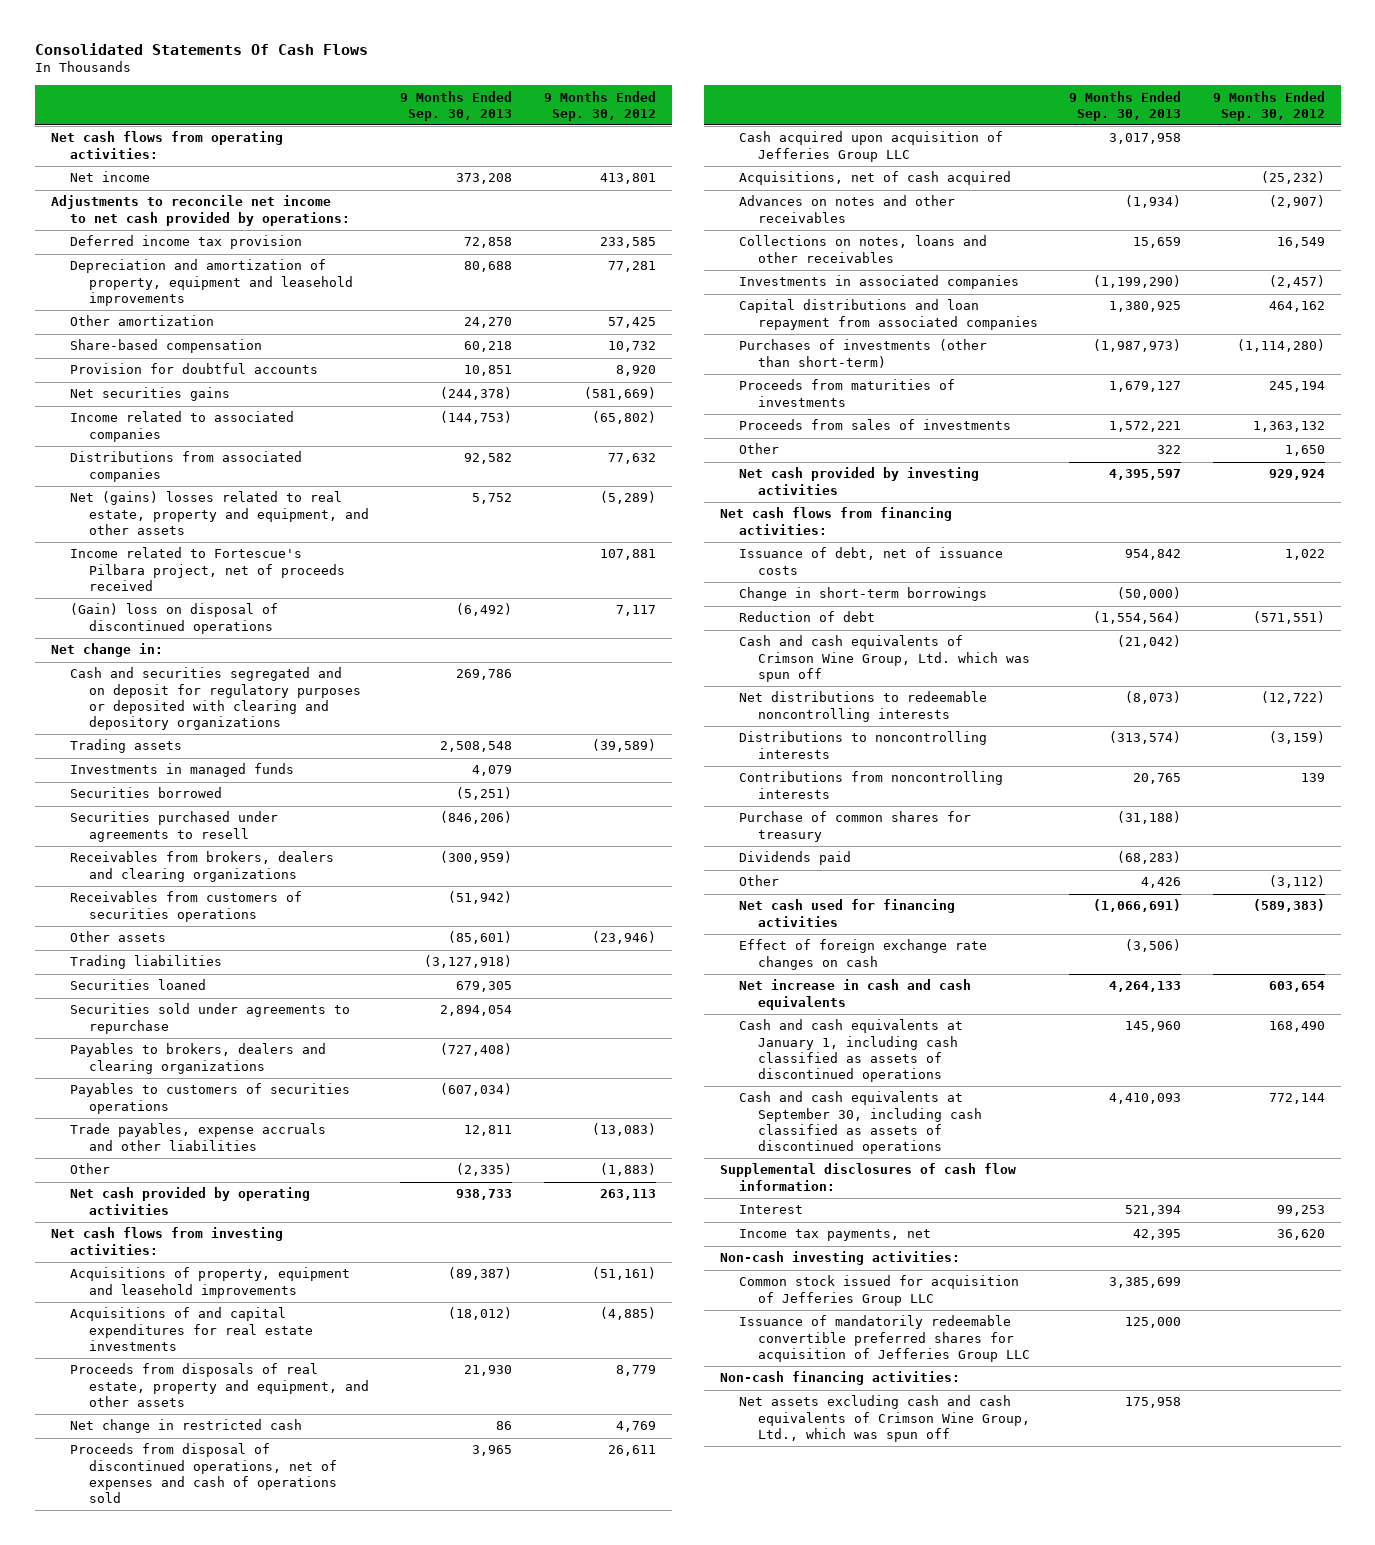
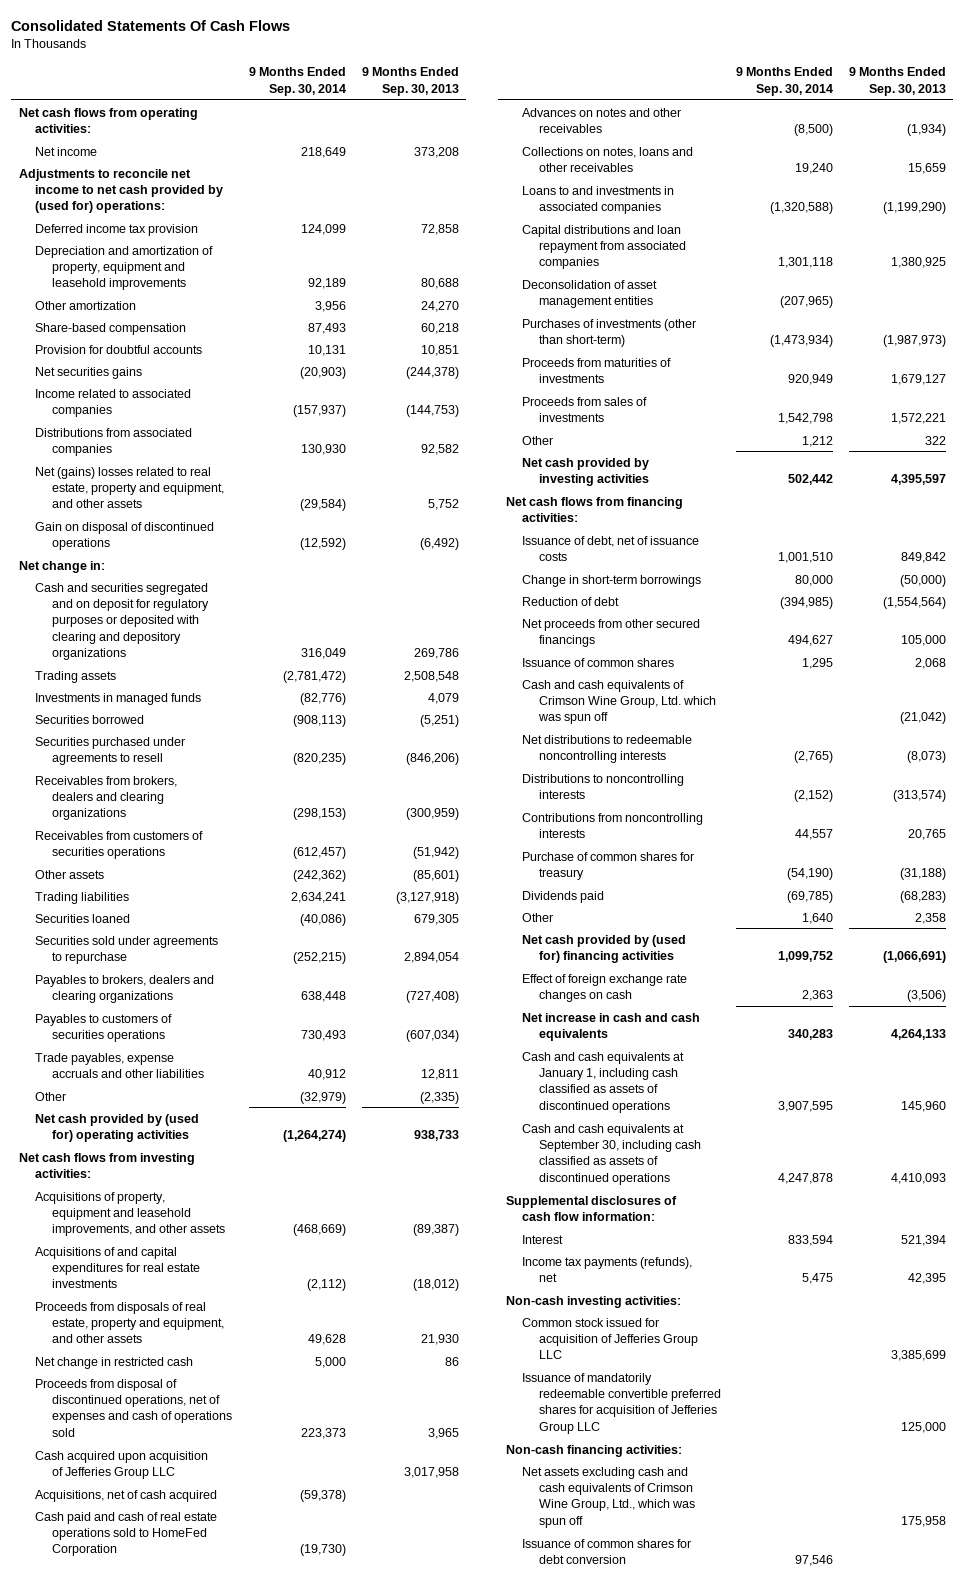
[543,90,656,121] 9 Months Ended Sep. 30, 2012 -> none
none -> [249,67,347,96] 9 Months Ended Sep. 30, 2014
[50,195,350,226] Adjustments to reconcile net income to net cash provided by operations: -> [18,168,224,214] Adjustments to reconcile net income to net cash provided by (used for) operations:
[69,547,345,592] Income related to Fortescue's Pilbara project, net of proceeds received -> none
[69,603,278,634] (Gain) loss on disposal of discontinued operations -> [35,521,215,550] Gain on disposal of discontinued operations
[69,1187,310,1215] Net cash provided by operating activities -> [35,1113,200,1142] Net cash provided by (used for) operating activities
[69,1267,350,1298] Acquisitions of property, equipment and leasehold improvements -> [35,1191,225,1237] Acquisitions of property, equipment and leasehold improvements, and other assets
none -> [35,1511,218,1557] Cash paid and cash of real estate operations sold to HomeFed Corporation
[738,275,1019,290] Investments in associated companies -> [522,185,675,214] Loans to and investments in associated companies
none -> [522,279,658,308] Deconsolidation of asset management entities
[1125,549,1182,561] 954,842 -> [900,551,946,563] 849,842
none -> [522,618,701,647] Net proceeds from other secured financings
none -> [522,657,675,667] Issuance of common shares
[1141,877,1182,889] 4,426 -> [914,912,946,924] 2,358
[738,899,955,927] Net cash used for financing activities -> [522,934,687,963] Net cash provided by (used for) financing activities
[738,1229,931,1242] Income tax payments, net -> [522,1256,693,1282] Income tax payments (refunds), net
none -> [522,1538,692,1564] Issuance of common shares for debt conversion

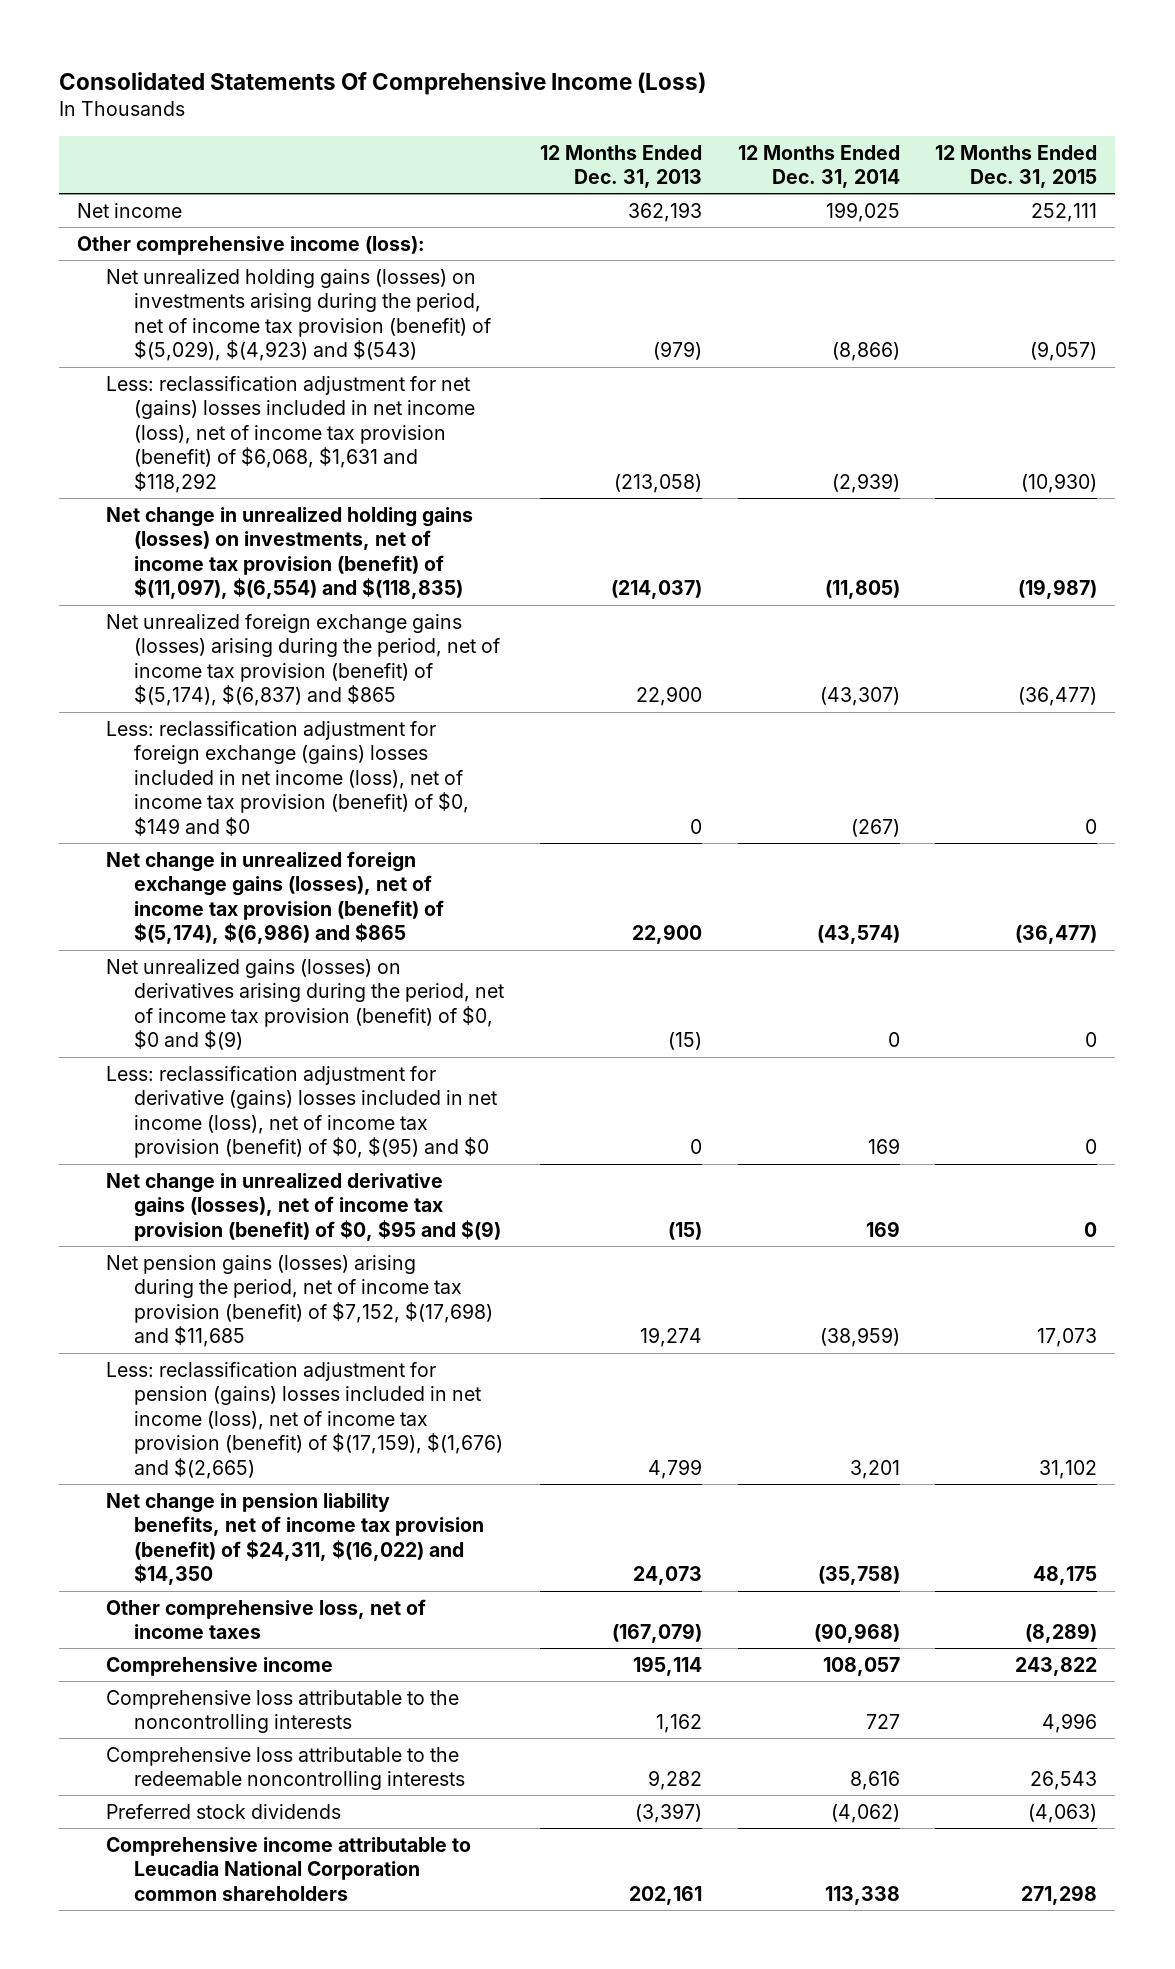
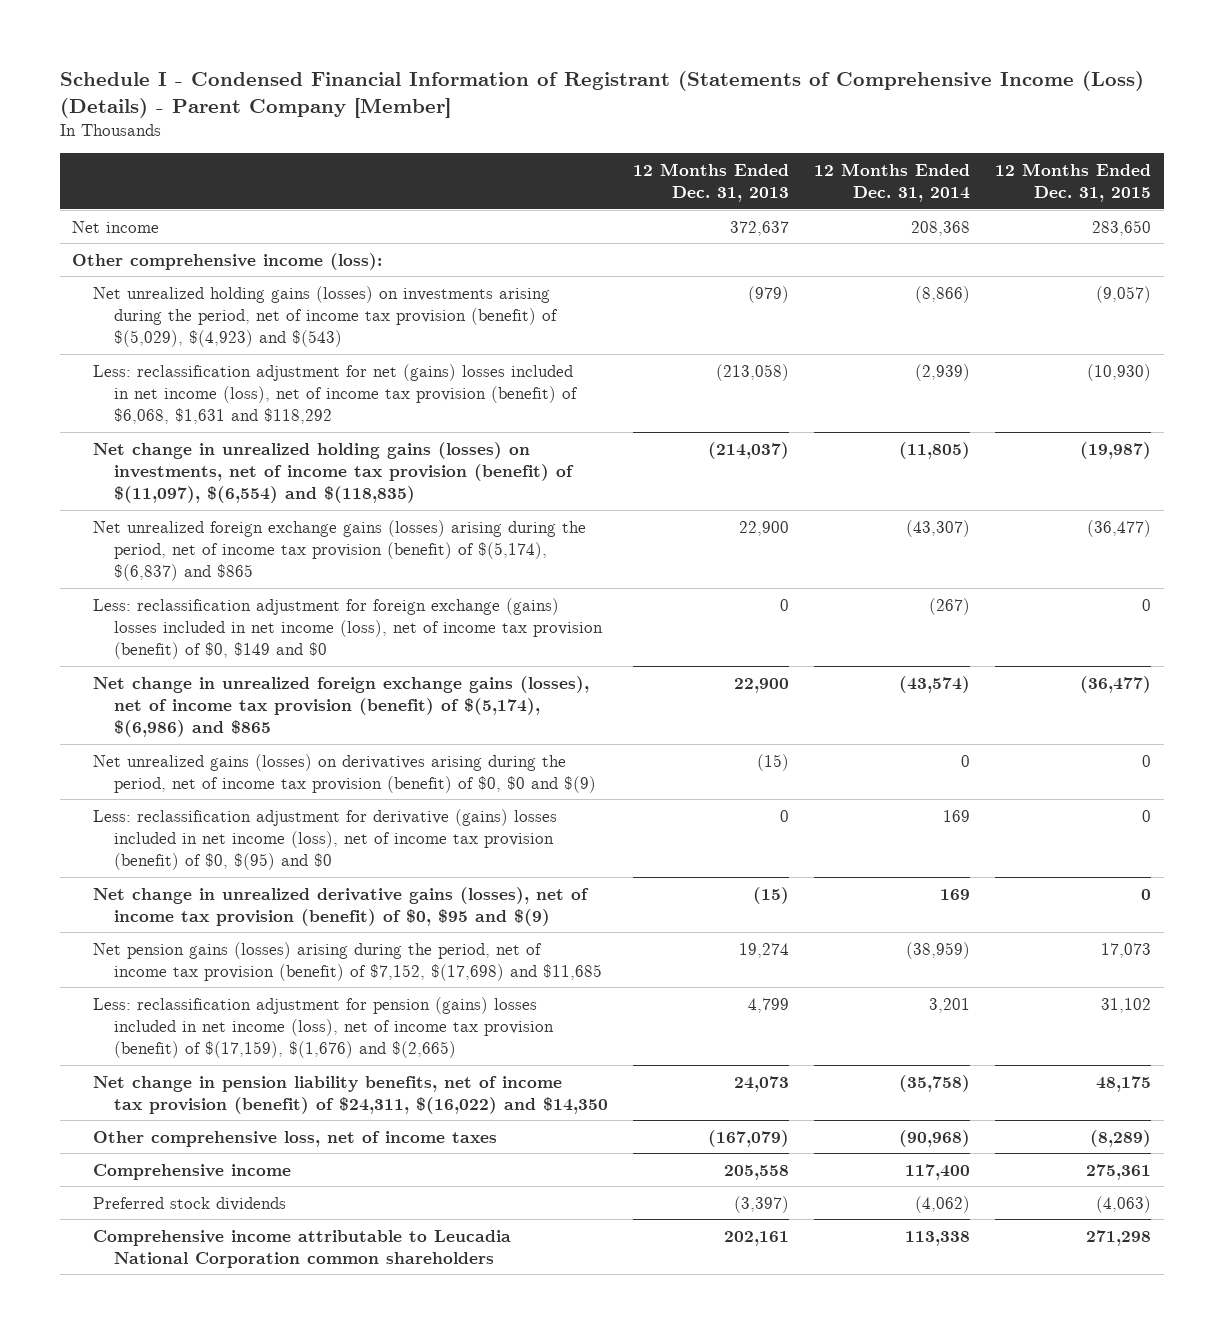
[59,71,707,95] Consolidated Statements Of Comprehensive Income (Loss) -> [59,71,1144,119] Schedule I - Condensed Financial Information of Registrant (Statements of Comprehensive Income (Loss) (Details) - Parent Company [Member]
[627,201,702,222] 362,193 -> [730,220,790,236] 372,637
[825,201,900,222] 199,025 -> [911,220,971,236] 208,368
[1031,202,1098,222] 252,111 -> [1092,219,1152,236] 283,650
[105,1689,459,1734] Comprehensive loss attributable to the noncontrolling interests -> none
[105,1746,466,1791] Comprehensive loss attributable to the redeemable noncontrolling interests -> none
[632,1655,702,1676] 195,114 -> [724,1164,790,1180] 205,558
[822,1656,900,1676] 108,057 -> [905,1163,971,1180] 117,400
[1015,1656,1098,1676] 243,822 -> [1086,1163,1152,1180] 275,361

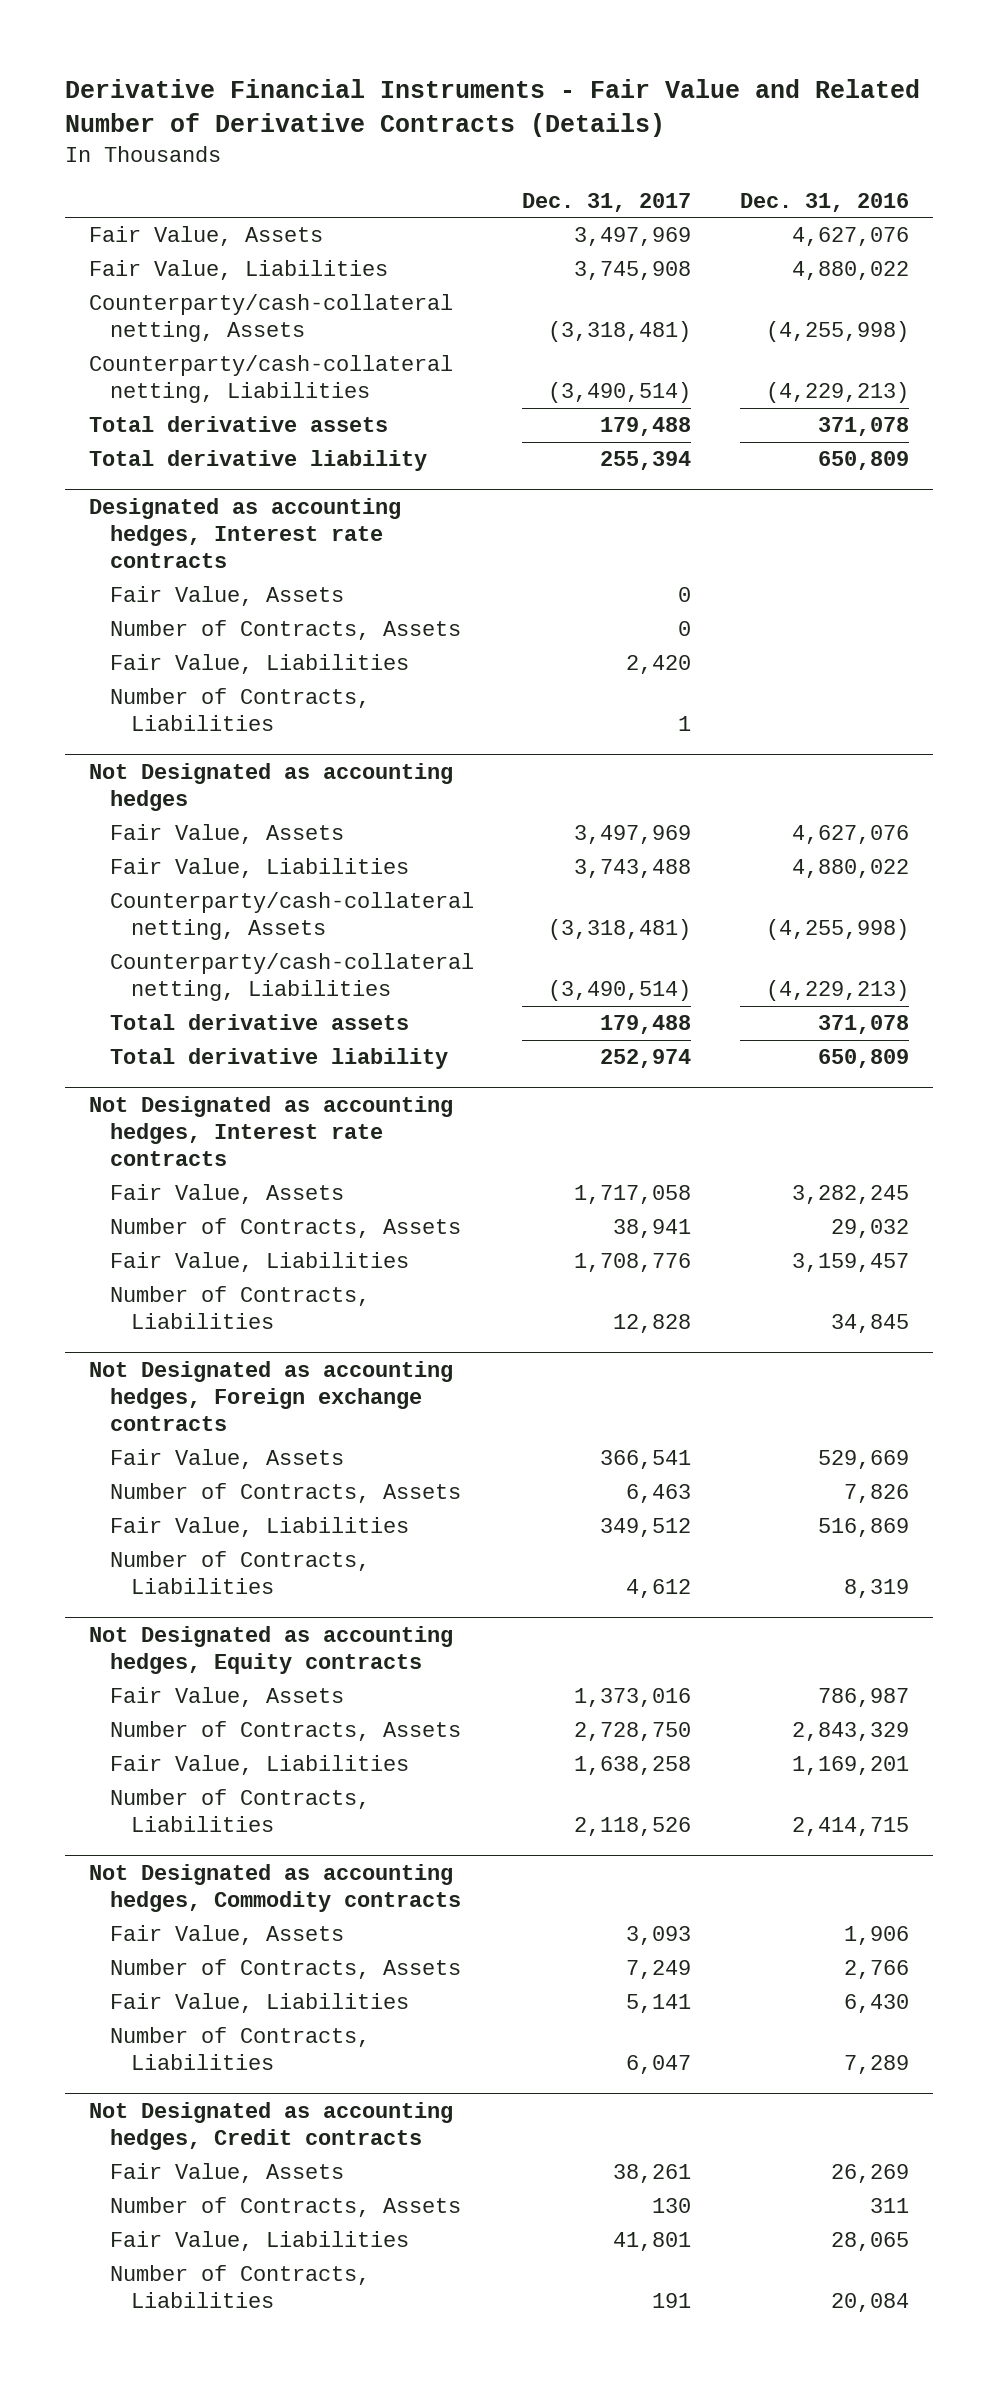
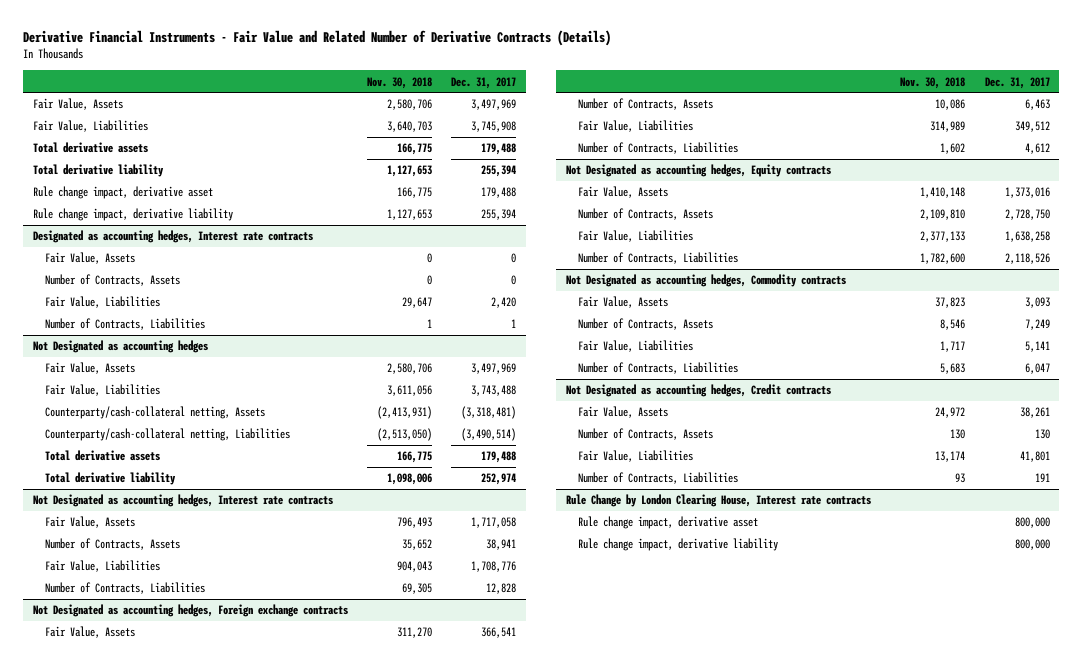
[739,192,909,212] Dec. 31, 2016 -> none
none -> [366,76,432,89] Nov. 30, 2018
[88,294,453,343] Counterparty/cash-collateral netting, Assets -> none
[88,355,453,404] Counterparty/cash-collateral netting, Liabilities -> none
none -> [32,186,213,200] Rule change impact, derivative asset
none -> [32,208,233,222] Rule change impact, derivative liability
none -> [565,494,871,508] Rule Change by London Clearing House, Interest rate contracts
none -> [578,516,759,530] Rule change impact, derivative asset
none -> [578,538,779,552] Rule change impact, derivative liability

